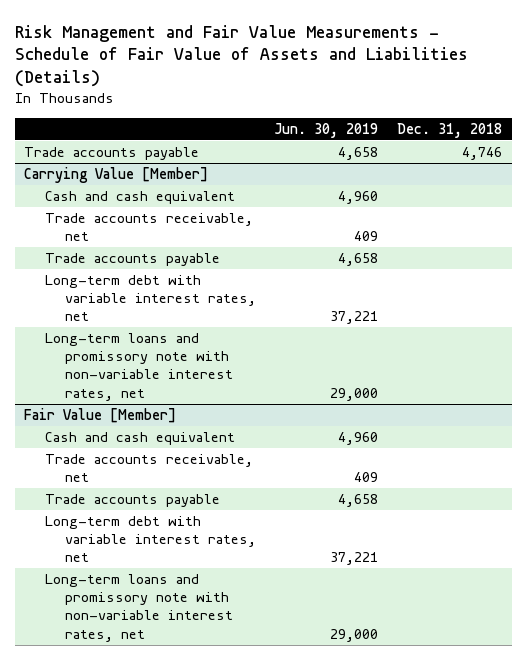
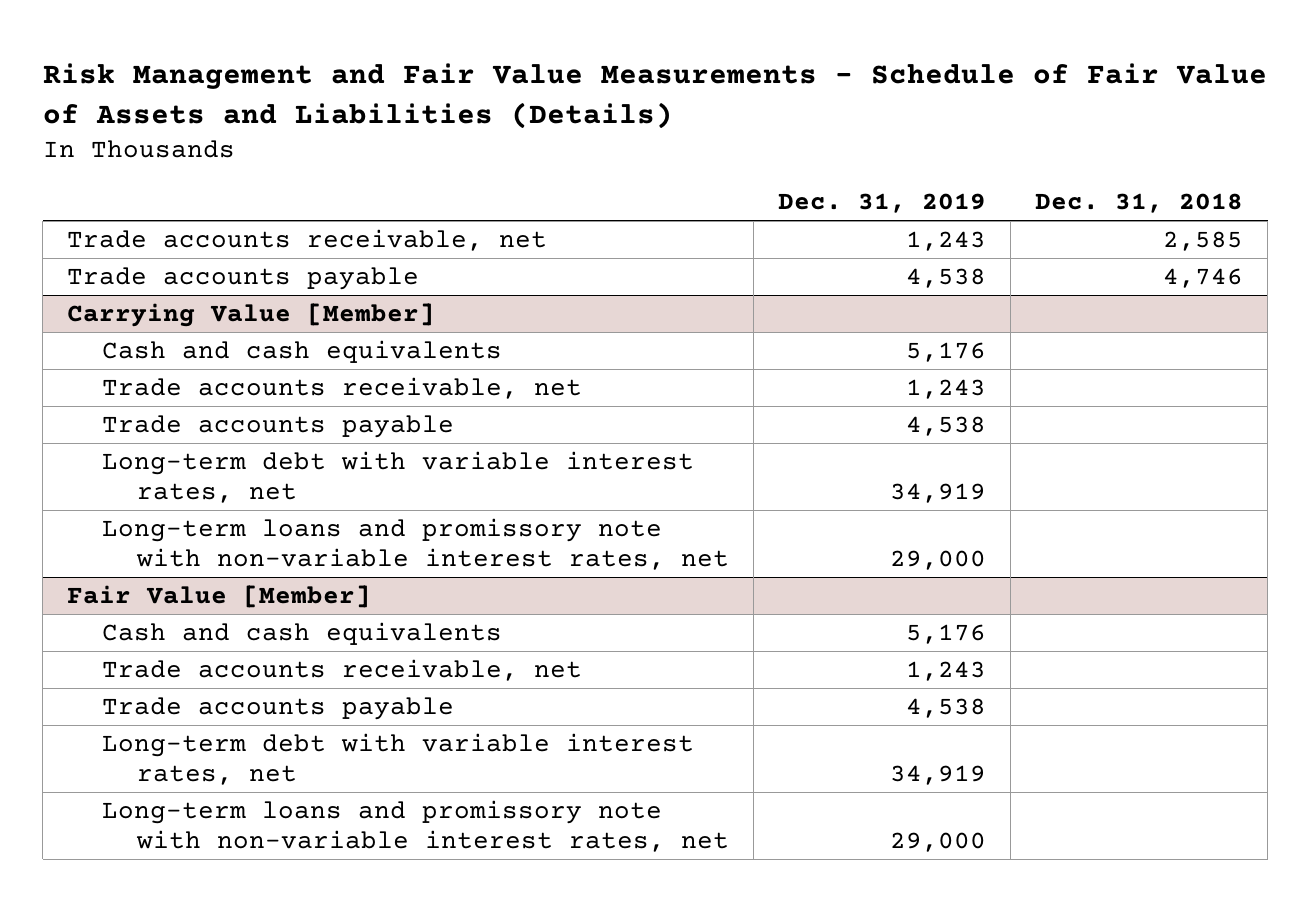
[274,122,379,138] Jun. 30, 2019 -> none
none -> [778,193,987,214] Dec. 31, 2019
none -> [67,228,548,251] Trade accounts receivable, net
[44,191,235,205] Cash and cash equivalent -> [102,339,503,363] Cash and cash equivalents
[44,432,235,446] Cash and cash equivalent -> [102,621,503,645] Cash and cash equivalents

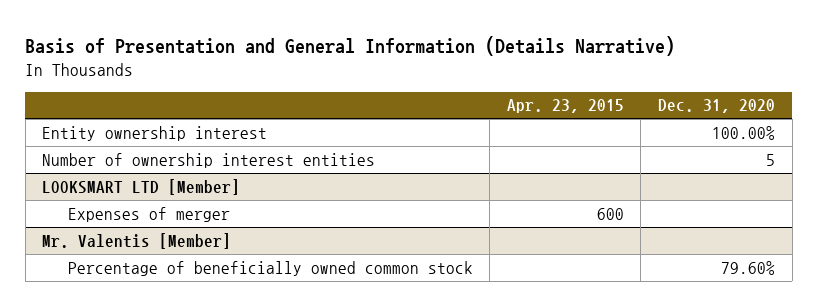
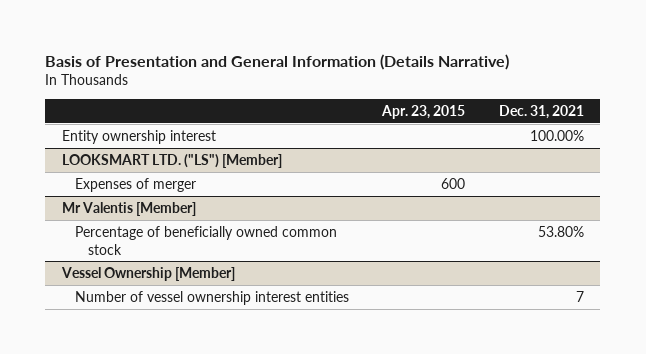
[658,99,776,114] Dec. 31, 2020 -> none
none -> [498,104,584,119] Dec. 31, 2021
[42,152,376,168] Number of ownership interest entities -> none
[42,178,241,195] LOOKSMART LTD [Member] -> [61,153,282,168] LOOKSMART LTD. ("LS") [Member]
[42,232,232,249] Mr. Valentis [Member] -> [61,201,196,216] Mr Valentis [Member]
none -> [60,266,235,281] Vessel Ownership [Member]
none -> [75,290,350,305] Number of vessel ownership interest entities

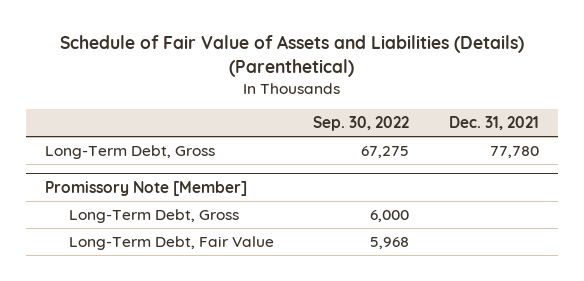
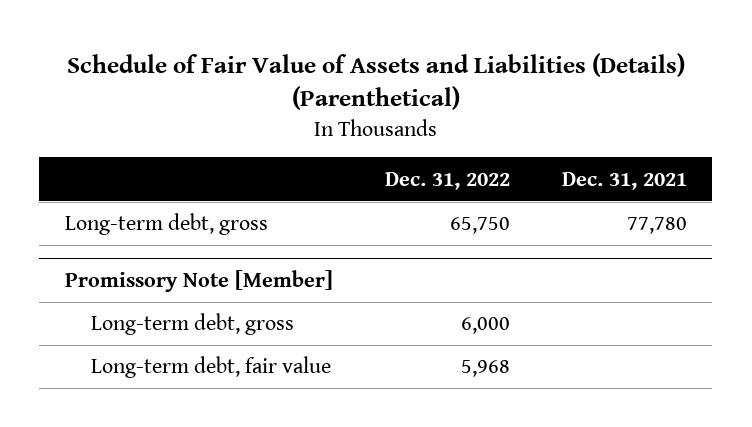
[313,116,410,132] Sep. 30, 2022 -> none
none -> [384,171,510,190] Dec. 31, 2022
[45,144,216,159] Long-Term Debt, Gross -> [65,213,269,236] Long-term debt, gross
[68,208,239,223] Long-Term Debt, Gross -> [90,313,294,336] Long-term debt, gross
[68,235,274,250] Long-Term Debt, Fair Value -> [90,356,331,379] Long-term debt, fair value

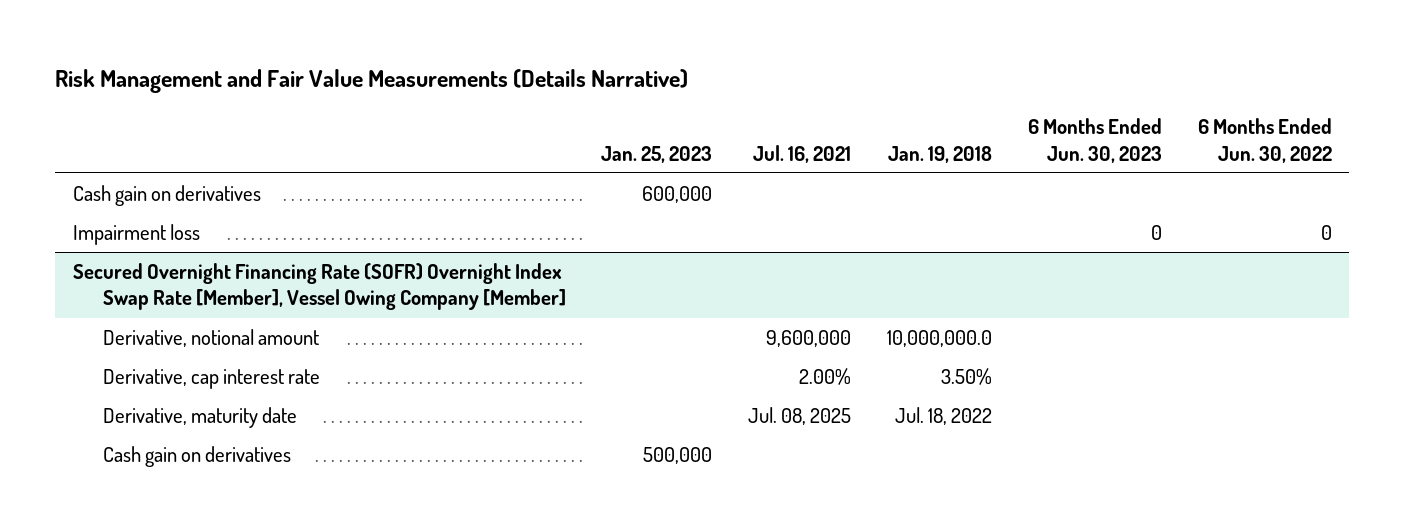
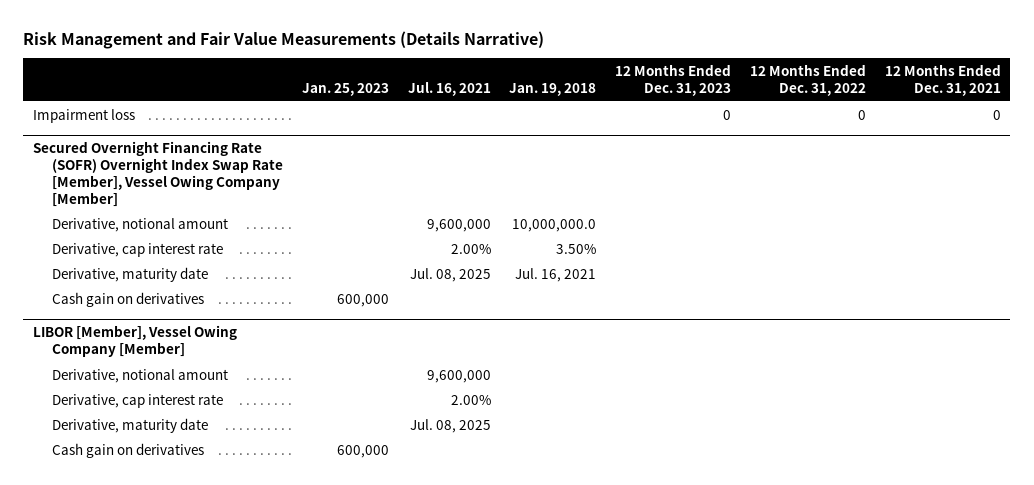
[1027,118,1162,163] 6 Months Ended Jun. 30, 2023 -> none
[1197,118,1332,163] 6 Months Ended Jun. 30, 2022 -> none
none -> [615,64,732,96] 12 Months Ended Dec. 31, 2023
none -> [750,64,867,96] 12 Months Ended Dec. 31, 2022
none -> [884,64,1001,96] 12 Months Ended Dec. 31, 2021
[73,185,262,207] Cash gain on derivatives -> none
[894,407,992,426] Jul. 18, 2022 -> [515,267,597,282] Jul. 16, 2021
[643,447,713,465] 500,000 -> [336,293,389,307] 600,000
none -> [32,325,237,357] LIBOR [Member], Vessel Owing Company [Member]
none -> [52,368,229,383] Derivative, notional amount
none -> [52,393,224,408] Derivative, cap interest rate
none -> [52,417,209,433] Derivative, maturity date
none -> [52,442,205,458] Cash gain on derivatives

